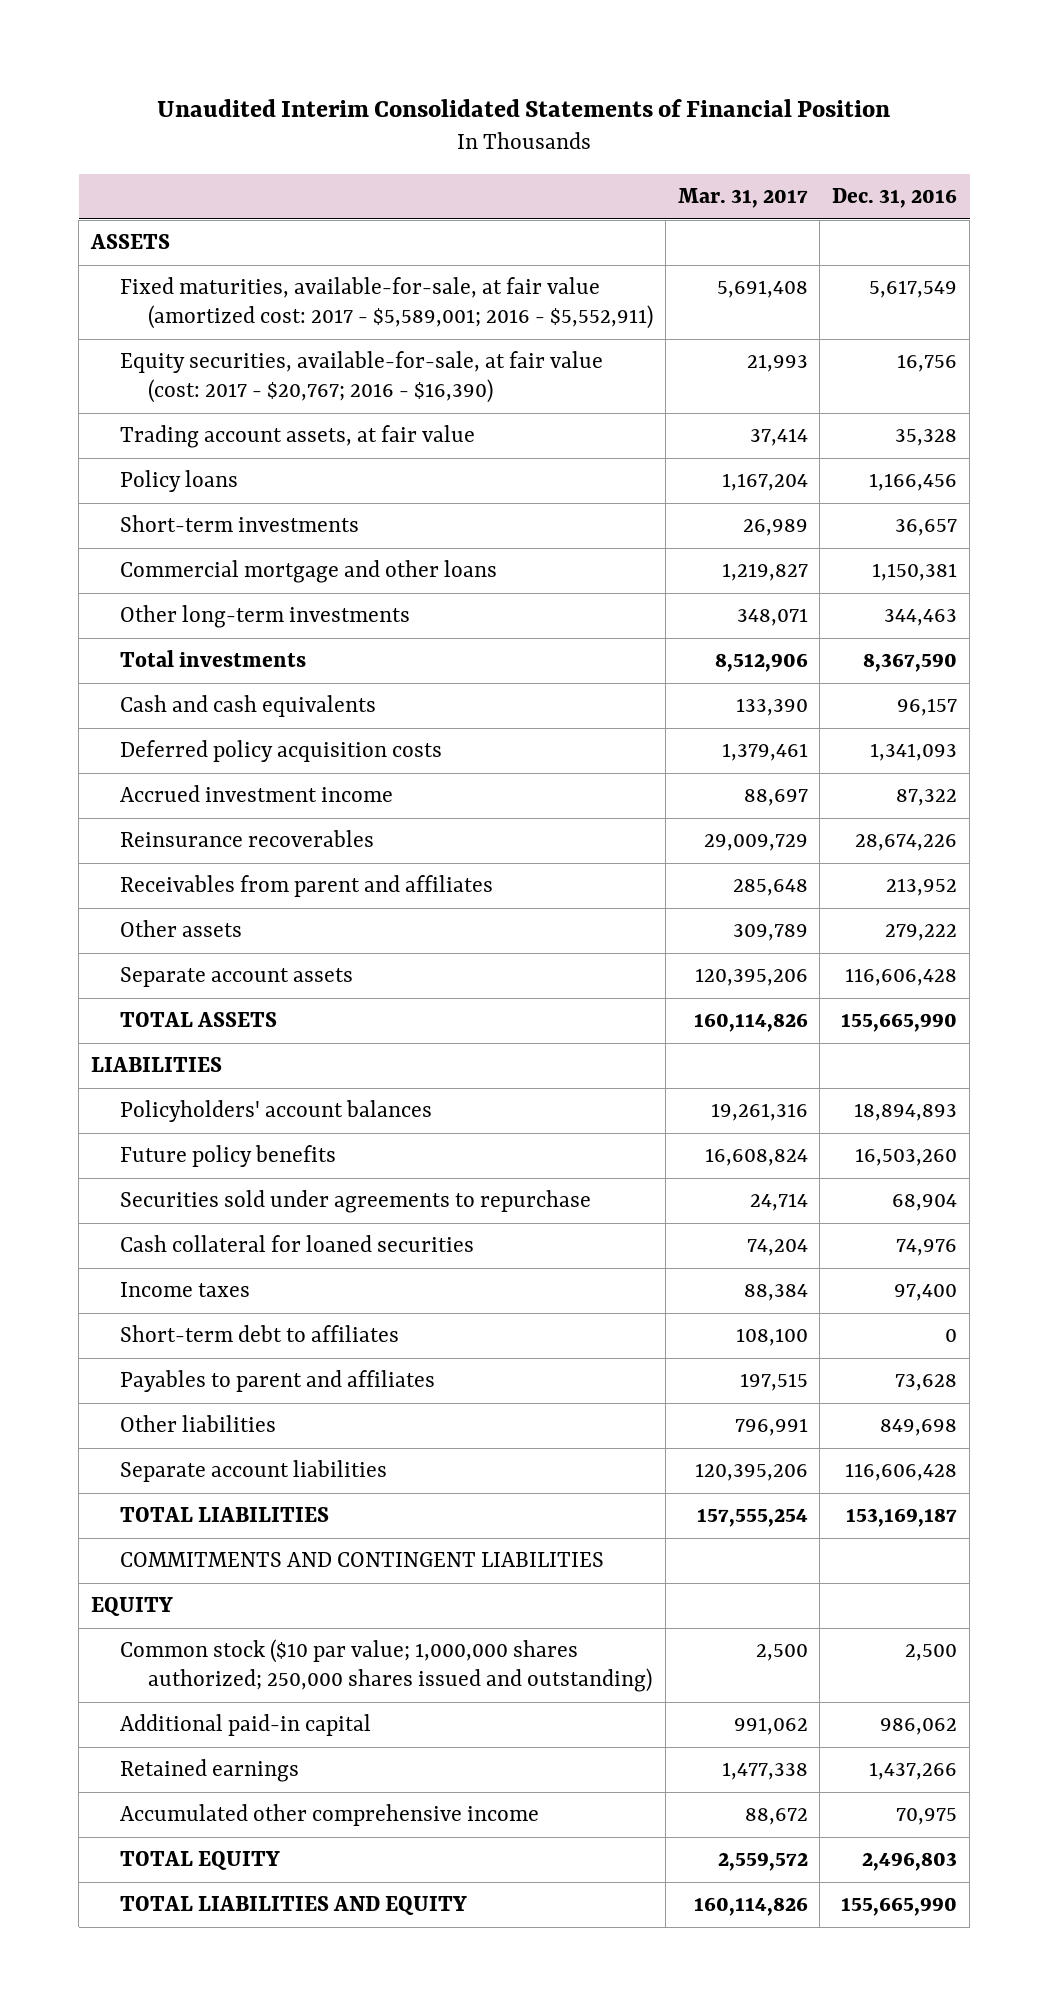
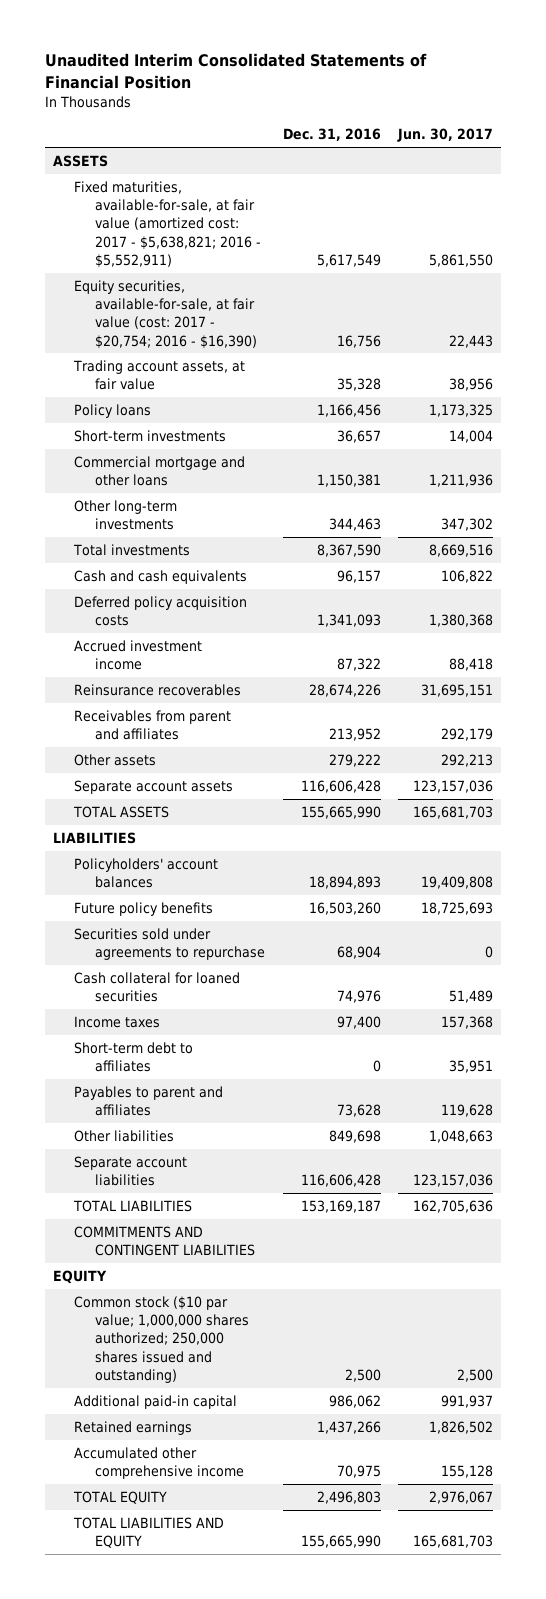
[677,188,808,209] Mar. 31, 2017 -> none
none -> [396,128,493,143] Jun. 30, 2017
[119,277,653,329] Fixed maturities, available-for-sale, at fair value (amortized cost: 2017 - $5,589,001; 2016 - $5,552,911) -> [74,181,262,268] Fixed maturities, available-for-sale, at fair value (amortized cost: 2017 - $5,638,821; 2016 - $5,552,911)
[119,351,603,403] Equity securities, available-for-sale, at fair value (cost: 2017 - $20,767; 2016 - $16,390) -> [74,280,258,349] Equity securities, available-for-sale, at fair value (cost: 2017 - $20,754; 2016 - $16,390)

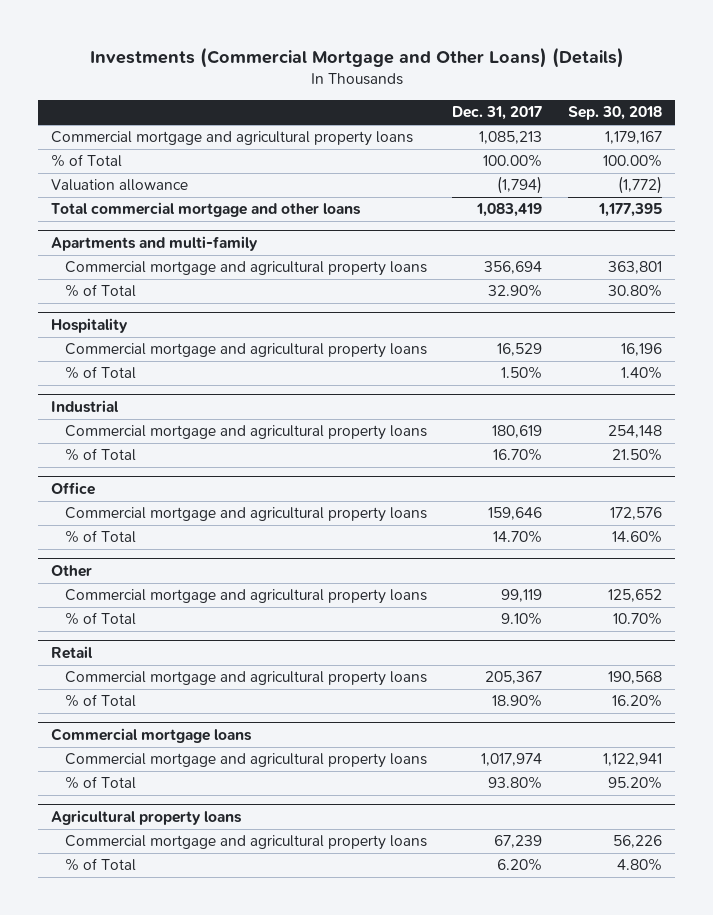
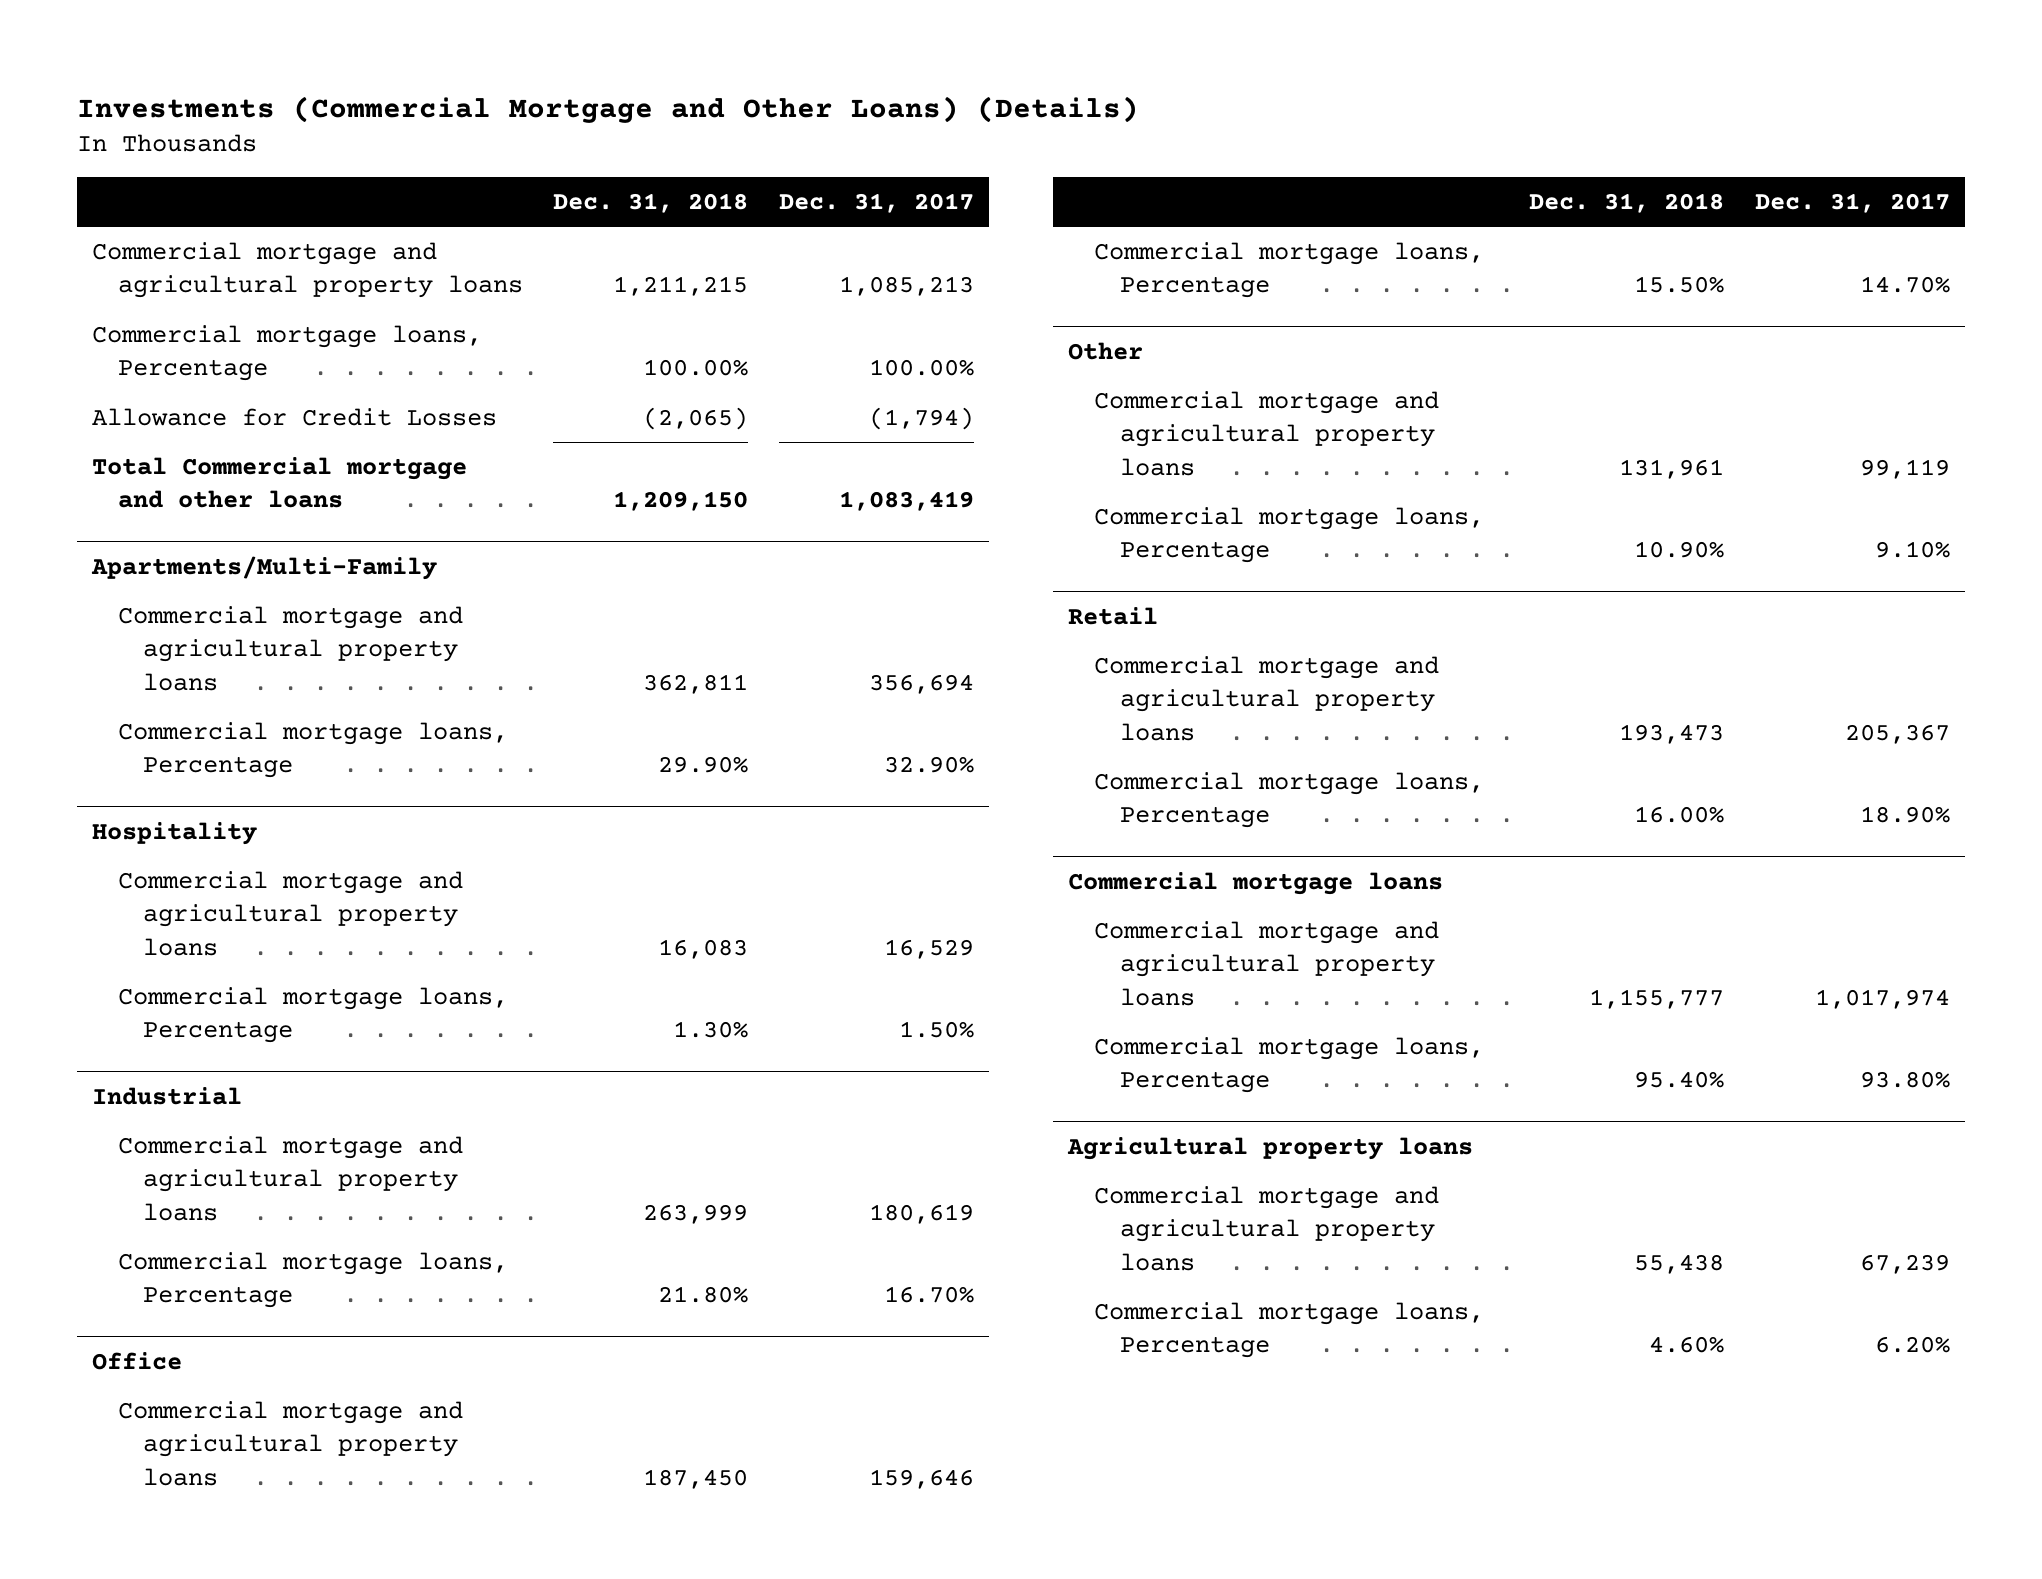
[568,106,663,121] Sep. 30, 2018 -> none
none -> [553,193,749,214] Dec. 31, 2018
[51,154,123,168] % of Total -> [92,325,483,382] Commercial mortgage loans, Percentage
[51,179,189,192] Valuation allowance -> [92,408,498,427] Allowance for Credit Losses
[51,202,362,218] Total commercial mortgage and other loans -> [92,457,468,509] Total Commercial mortgage and other loans
[51,235,259,251] Apartments and multi-family -> [91,555,438,580] Apartments/Multi-Family
[64,284,136,298] % of Total -> [117,722,508,779] Commercial mortgage loans, Percentage
[64,366,136,380] % of Total -> [117,987,508,1044] Commercial mortgage loans, Percentage
[64,448,136,462] % of Total -> [117,1252,508,1309] Commercial mortgage loans, Percentage
[64,530,136,544] % of Total -> [1093,242,1484,299] Commercial mortgage loans, Percentage
[64,612,136,626] % of Total -> [1093,507,1484,564] Commercial mortgage loans, Percentage
[64,694,136,708] % of Total -> [1093,772,1484,829] Commercial mortgage loans, Percentage
[64,776,136,790] % of Total -> [1093,1037,1484,1094] Commercial mortgage loans, Percentage
[64,858,136,872] % of Total -> [1093,1302,1484,1359] Commercial mortgage loans, Percentage

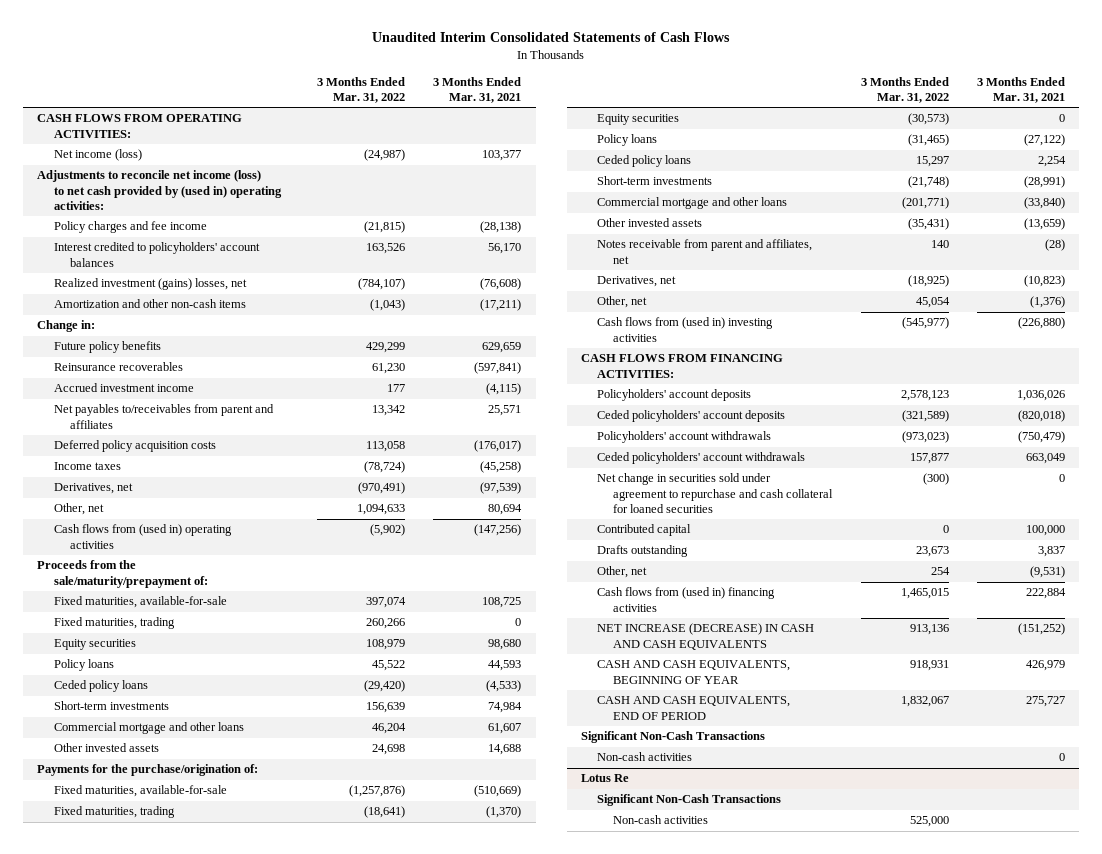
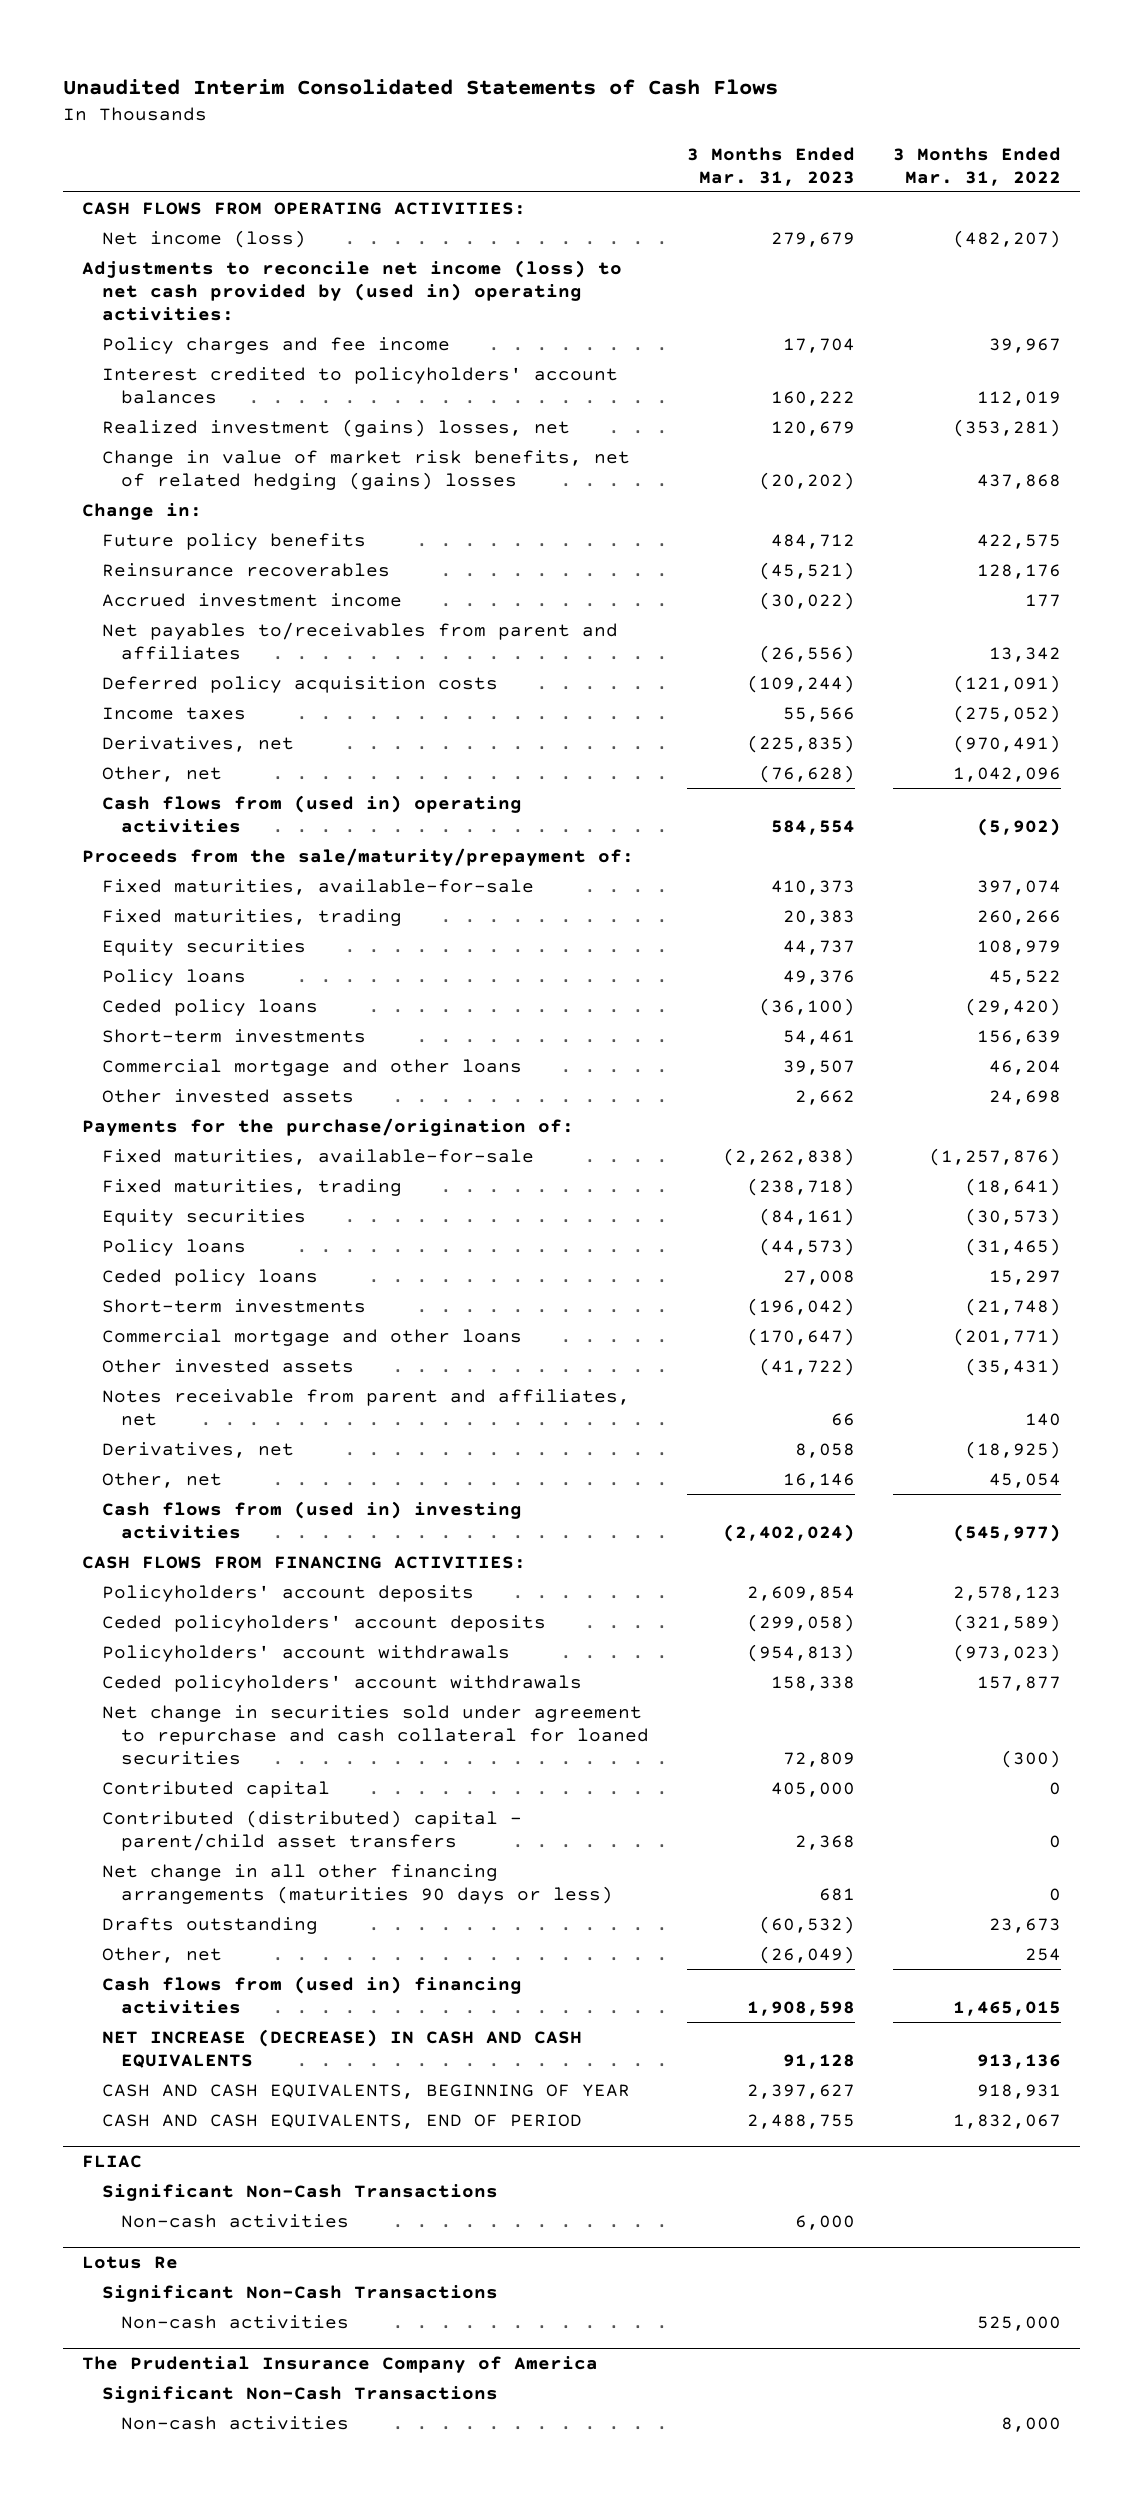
[433,76,522,104] 3 Months Ended Mar. 31, 2021 -> none
none -> [687,146,856,186] 3 Months Ended Mar. 31, 2023
[364,149,406,162] (24,987) -> [953,229,1062,248] (482,207)
[53,299,246,309] Amortization and other non-cash items -> none
[364,221,406,234] (21,815) -> [989,337,1062,353] 39,967
[366,243,406,255] 163,526 -> [977,390,1062,406] 112,019
[358,278,406,291] (784,107) -> [953,418,1062,437] (353,281)
none -> [101,449,630,490] Change in value of market risk benefits, net of related hedging (gains) losses
[366,342,406,354] 429,299 -> [977,533,1062,549] 422,575
[372,363,406,375] 61,230 -> [977,563,1062,579] 128,176
[366,441,406,453] 113,058 -> [953,674,1062,693] (121,091)
[364,461,406,474] (78,724) -> [953,704,1062,723] (275,052)
[357,504,406,516] 1,094,633 -> [953,766,1062,782] 1,042,096
none -> [101,1809,522,1851] Contributed (distributed) capital - parent/child asset transfers
none -> [101,1863,614,1904] Net change in all other financing arrangements (maturities 90 days or less)
none -> [82,2155,143,2169] FLIAC
none -> [82,2356,599,2374] The Prudential Insurance Company of America
none -> [101,2385,498,2403] Significant Non-Cash Transactions
none -> [121,2415,350,2430] Non-cash activities

